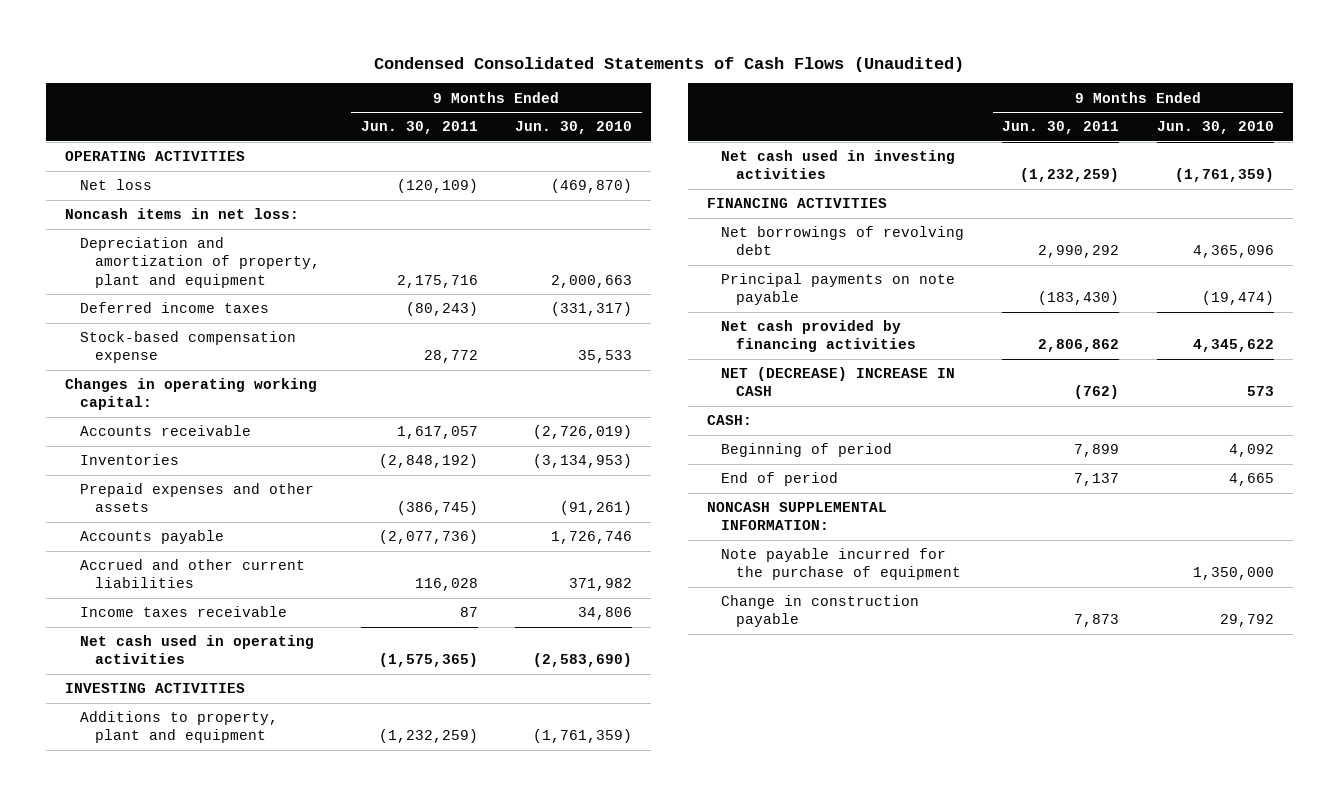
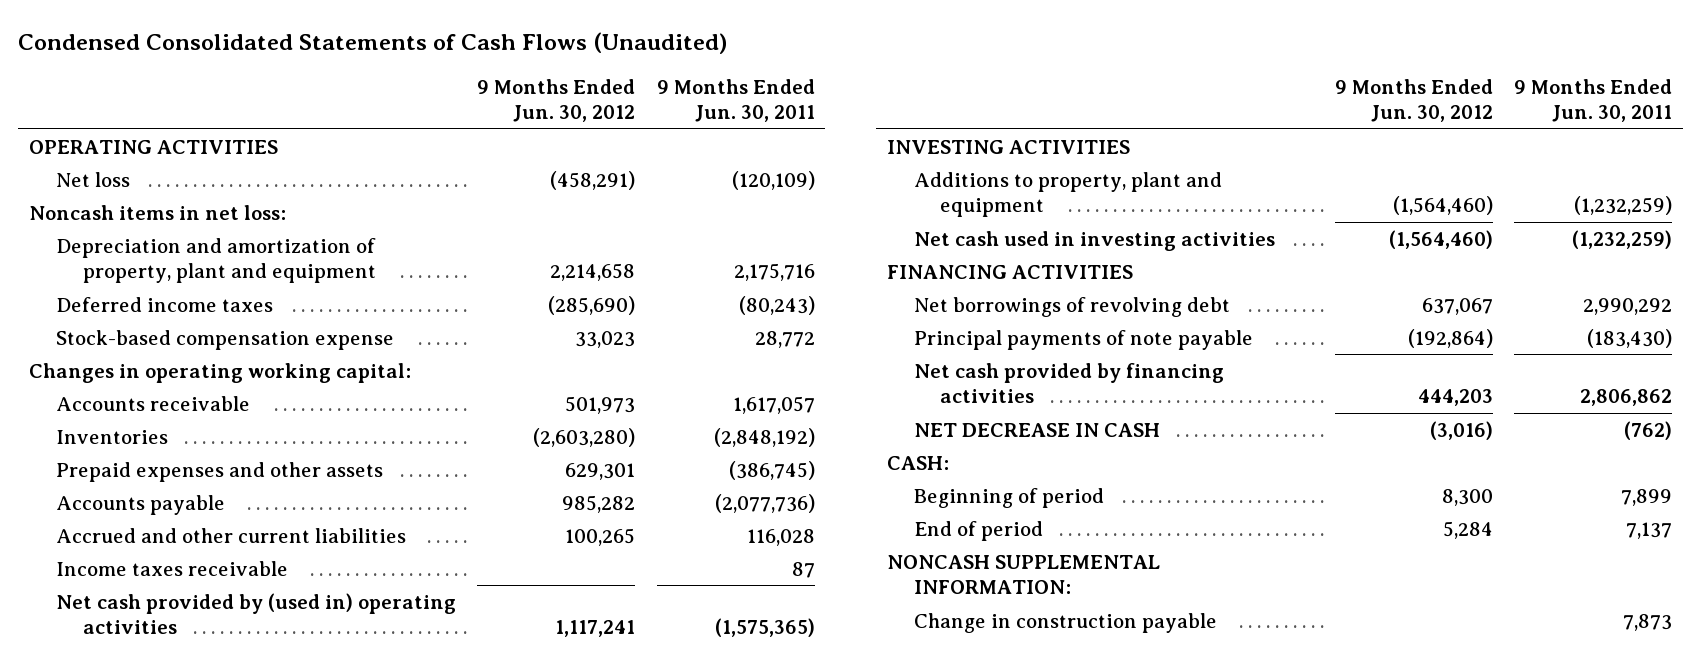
[515,121,633,135] Jun. 30, 2010 -> none
none -> [477,78,636,123] 9 Months Ended Jun. 30, 2012
[79,635,314,665] Net cash used in operating activities -> [55,592,456,635] Net cash provided by (used in) operating activities
[721,273,956,306] Principal payments on note payable -> [913,329,1253,350] Principal payments of note payable
[721,367,956,397] NET (DECREASE) INCREASE IN CASH -> [913,422,1160,437] NET DECREASE IN CASH
[721,548,962,581] Note payable incurred for the purchase of equipment -> none

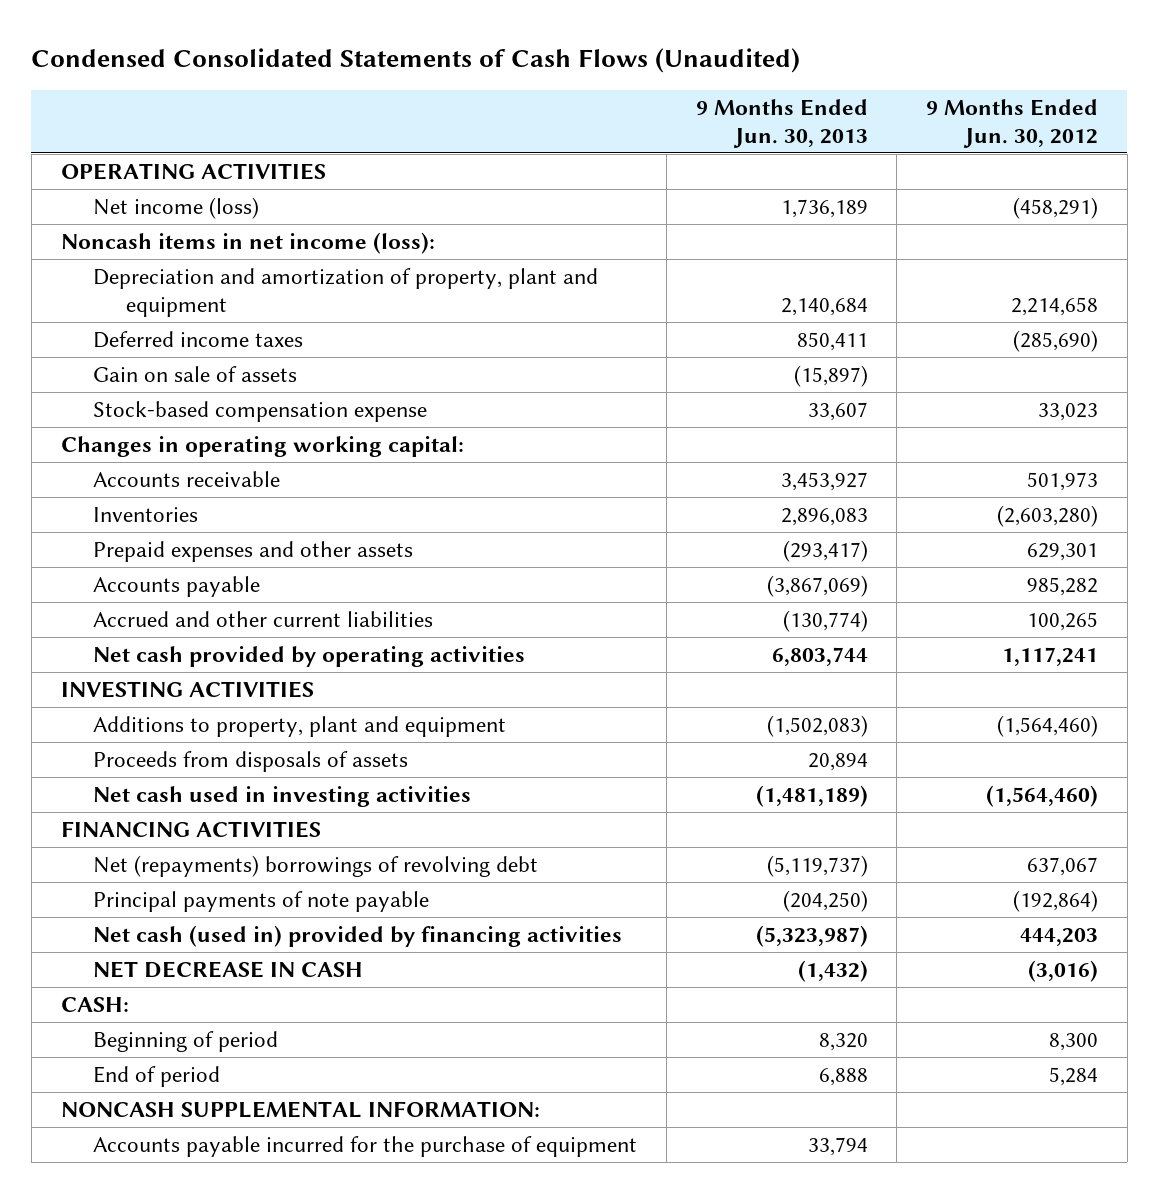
[656,78,815,123] 9 Months Ended Jun. 30, 2011 -> none
none -> [695,98,868,148] 9 Months Ended Jun. 30, 2013
[55,171,130,187] Net loss -> [93,196,260,219] Net income (loss)
[29,204,287,220] Noncash items in net loss: -> [60,231,435,254] Noncash items in net income (loss):
none -> [93,365,298,382] Gain on sale of assets
[55,560,288,576] Income taxes receivable -> none
[55,592,456,635] Net cash provided by (used in) operating activities -> [93,645,526,667] Net cash provided by operating activities
none -> [93,750,409,772] Proceeds from disposals of assets
[913,296,1230,317] Net borrowings of revolving debt -> [93,854,539,877] Net (repayments) borrowings of revolving debt
[913,362,1224,404] Net cash provided by financing activities -> [93,924,623,947] Net cash (used in) provided by financing activities
[913,612,1217,633] Change in construction payable -> none
none -> [93,1135,638,1157] Accounts payable incurred for the purchase of equipment

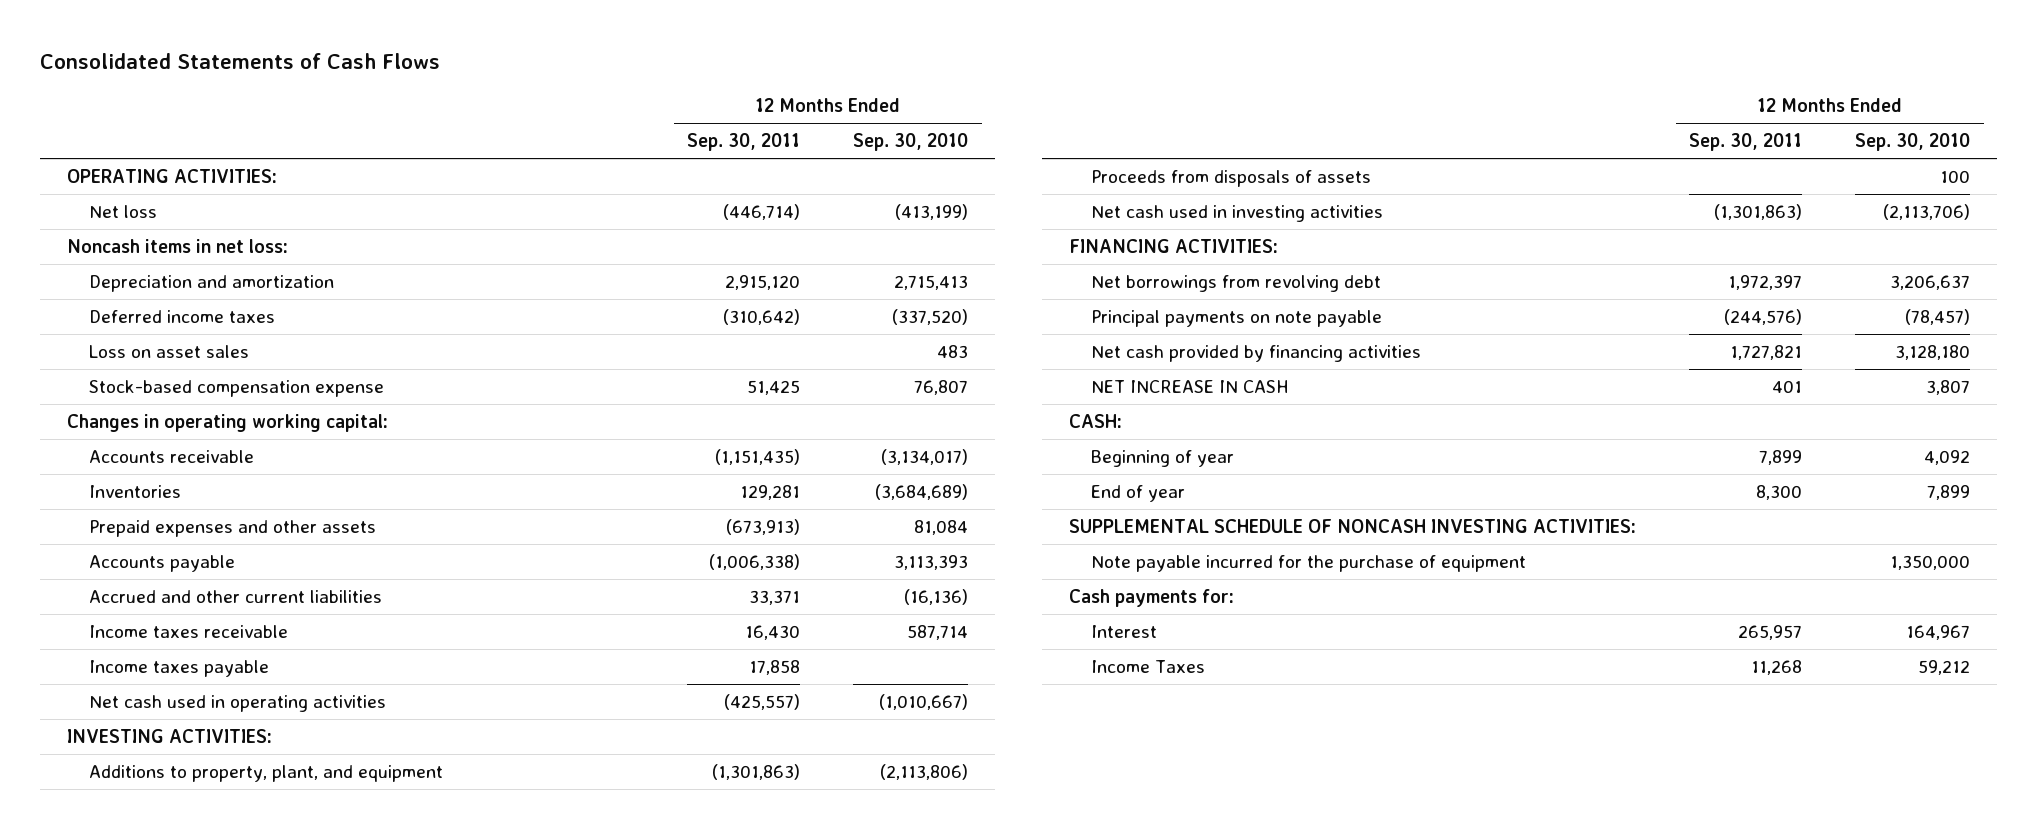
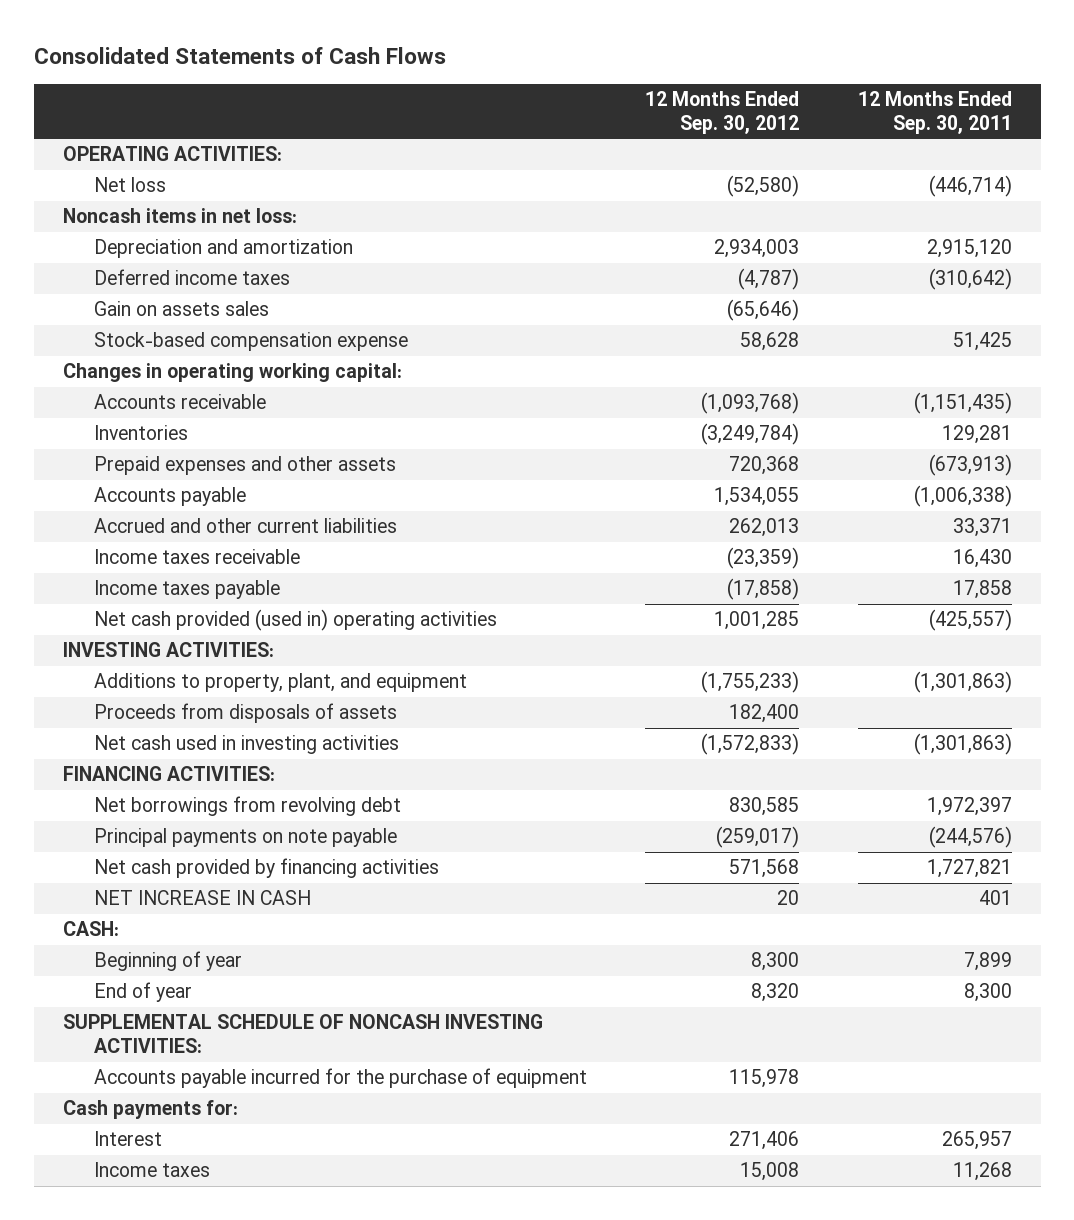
[853,133,969,152] Sep. 30, 2010 -> none
none -> [645,90,800,135] 12 Months Ended Sep. 30, 2012
[88,344,249,358] Loss on asset sales -> [93,301,269,317] Gain on assets sales
[88,694,386,712] Net cash used in operating activities -> [93,609,497,632] Net cash provided (used in) operating activities
[1091,554,1527,572] Note payable incurred for the purchase of equipment -> [93,1068,587,1089] Accounts payable incurred for the purchase of equipment
[1091,659,1206,673] Income Taxes -> [93,1162,210,1178] Income taxes

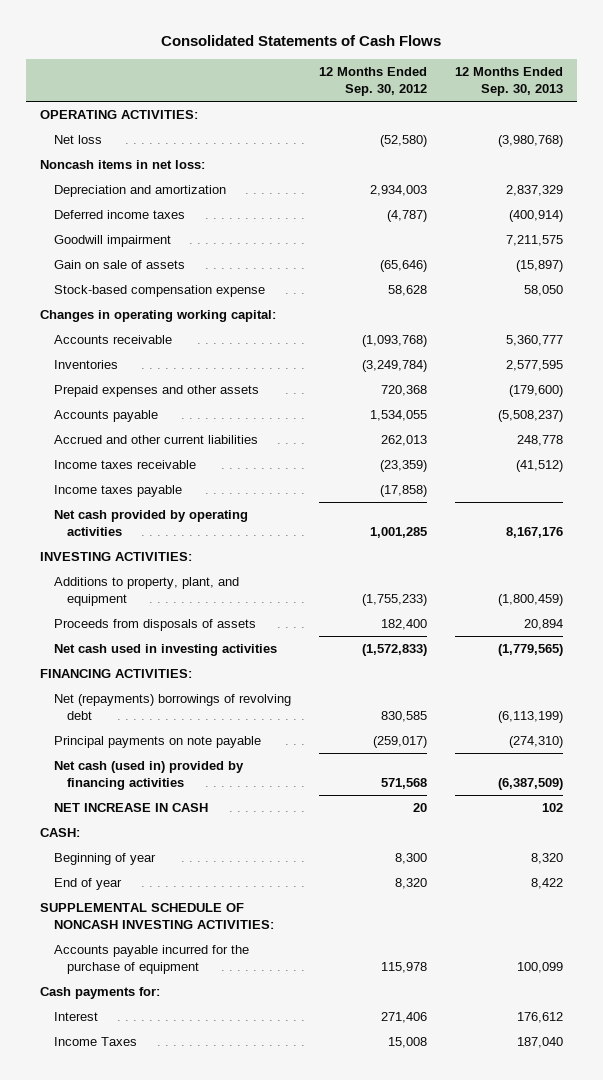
[857,90,1012,135] 12 Months Ended Sep. 30, 2011 -> none
none -> [454,67,563,97] 12 Months Ended Sep. 30, 2013
none -> [53,235,171,248] Goodwill impairment
[93,301,269,317] Gain on assets sales -> [53,260,185,270] Gain on sale of assets
[93,609,497,632] Net cash provided (used in) operating activities -> [53,510,248,537] Net cash provided by operating activities
[93,796,401,817] Net borrowings from revolving debt -> [53,694,291,721] Net (repayments) borrowings of revolving debt
[93,858,439,879] Net cash provided by financing activities -> [53,761,244,791] Net cash (used in) provided by financing activities
[93,1162,210,1178] Income taxes -> [53,1037,137,1047] Income Taxes

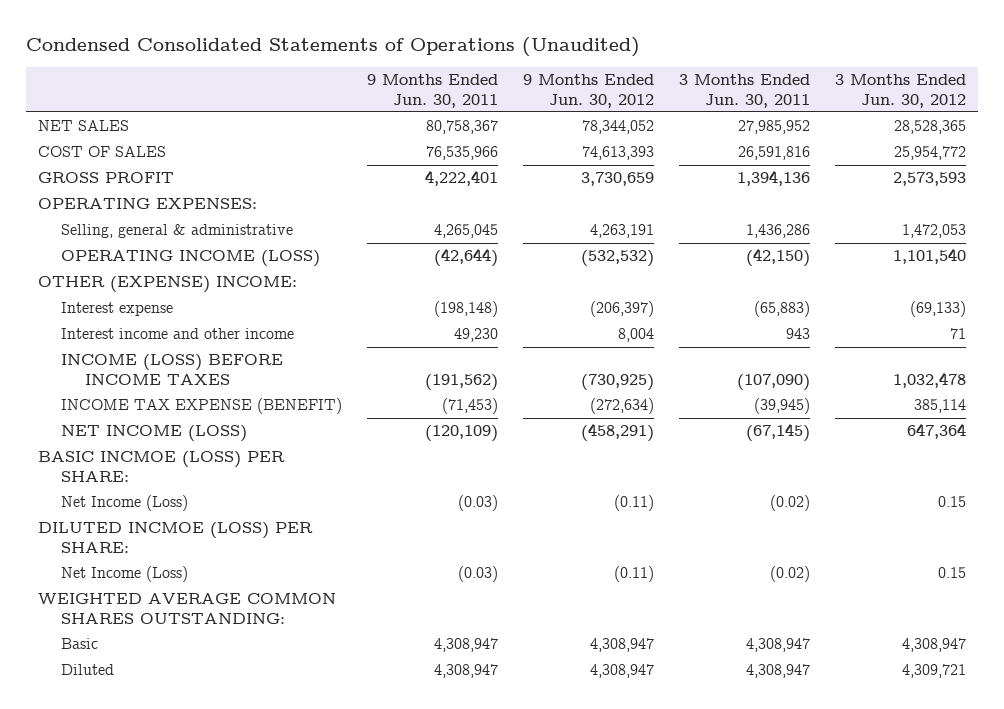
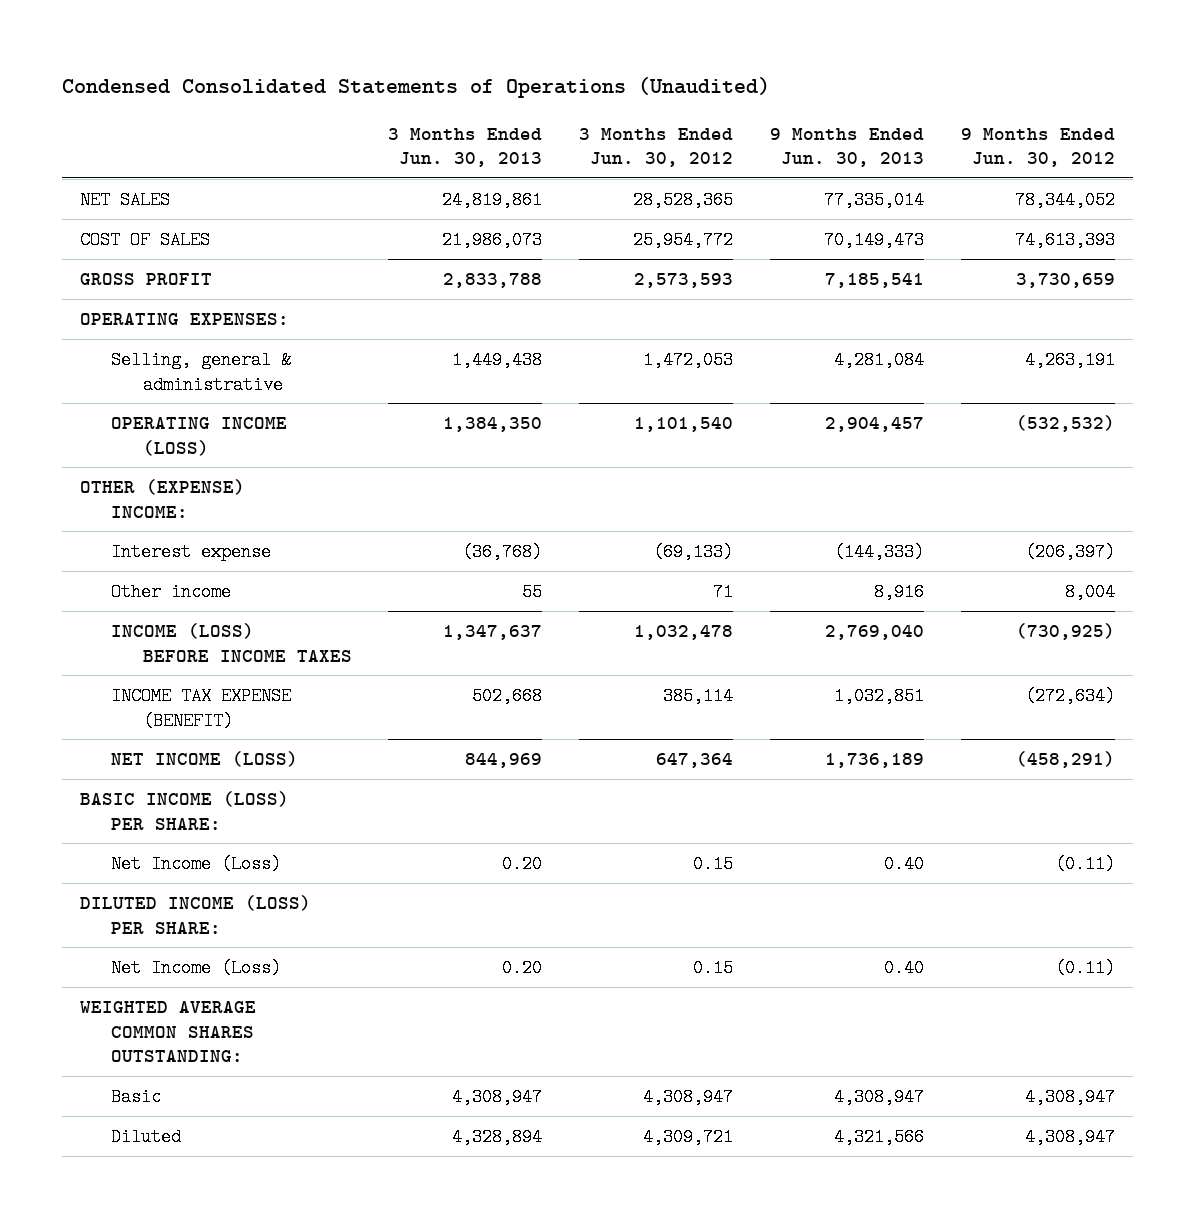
[367,74,499,108] 9 Months Ended Jun. 30, 2011 -> none
[678,74,810,108] 3 Months Ended Jun. 30, 2011 -> none
none -> [388,127,543,168] 3 Months Ended Jun. 30, 2013
none -> [769,127,924,168] 9 Months Ended Jun. 30, 2013
[61,328,295,340] Interest income and other income -> [111,583,232,602] Other income
[38,451,286,482] BASIC INCMOE (LOSS) PER SHARE: -> [80,791,290,830] BASIC INCOME (LOSS) PER SHARE:
[38,522,314,553] DILUTED INCMOE (LOSS) PER SHARE: -> [80,895,312,934] DILUTED INCOME (LOSS) PER SHARE:

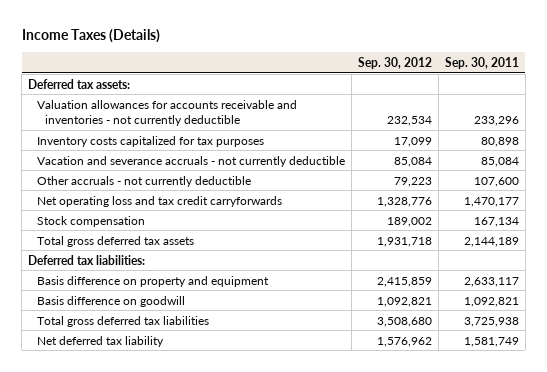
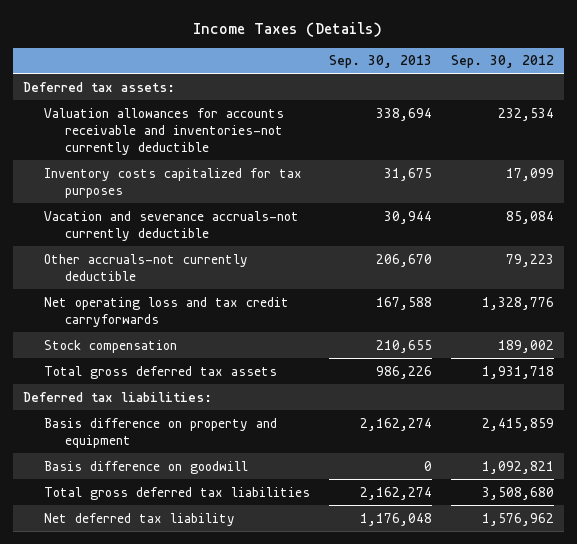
[444,56,519,69] Sep. 30, 2011 -> none
none -> [328,55,432,69] Sep. 30, 2013
[36,99,297,127] Valuation allowances for accounts receivable and inventories - not currently deductible -> [43,107,284,156] Valuation allowances for accounts receivable and inventories-not currently deductible
[36,155,345,167] Vacation and severance accruals - not currently deductible -> [43,210,299,241] Vacation and severance accruals-not currently deductible
[36,175,251,187] Other accruals - not currently deductible -> [43,253,248,281] Other accruals-not currently deductible

